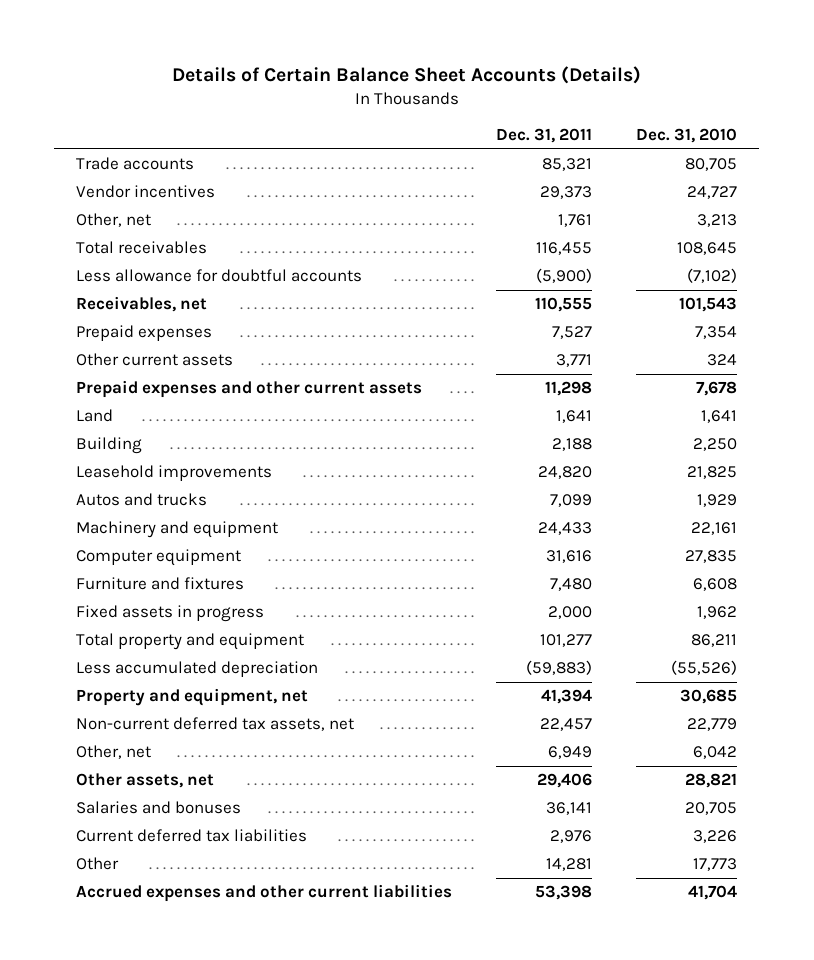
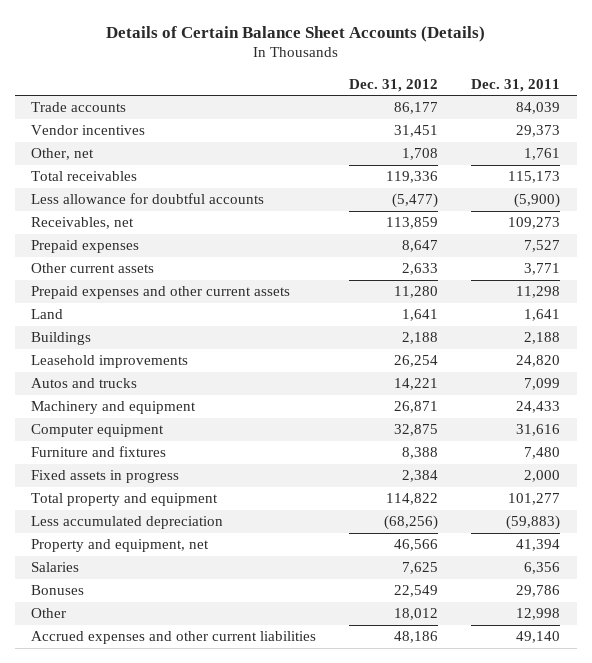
[636,128,738,144] Dec. 31, 2010 -> none
none -> [349,78,439,92] Dec. 31, 2012
[542,158,593,172] 85,321 -> [516,102,561,115] 84,039
[536,242,593,256] 116,455 -> [508,171,561,184] 115,173
[535,297,593,313] 110,555 -> [508,217,561,230] 109,273
[76,437,143,455] Building -> [31,332,92,346] Buildings
[76,717,355,732] Non-current deferred tax assets, net -> none
[76,745,152,760] Other, net -> none
[76,773,215,789] Other assets, net -> none
[76,801,242,815] Salaries and bonuses -> none
[76,829,308,843] Current deferred tax liabilities -> none
none -> [31,562,80,573] Salaries
none -> [31,585,85,596] Bonuses
[546,858,593,872] 14,281 -> [516,608,561,621] 12,998
[535,885,593,901] 53,398 -> [516,631,561,644] 49,140

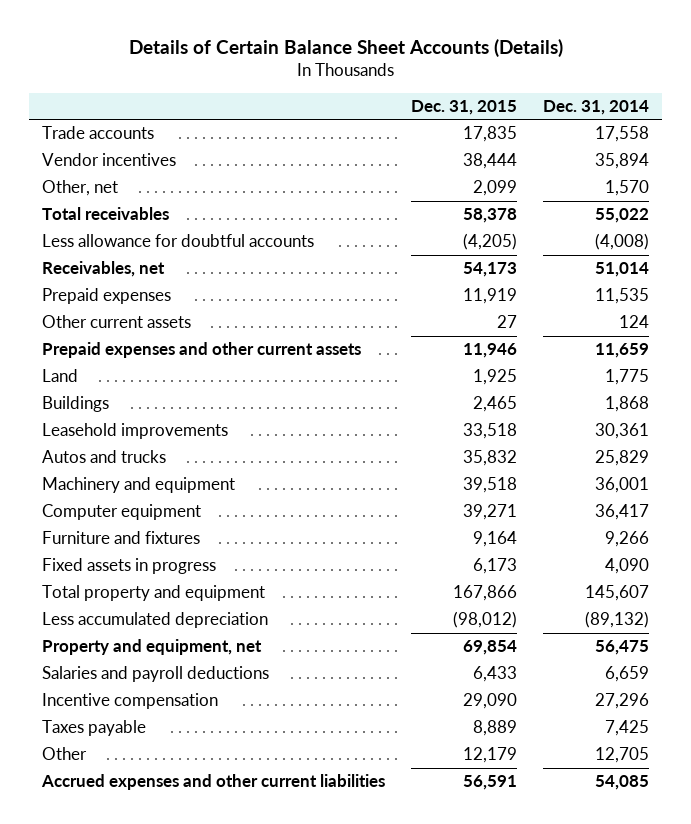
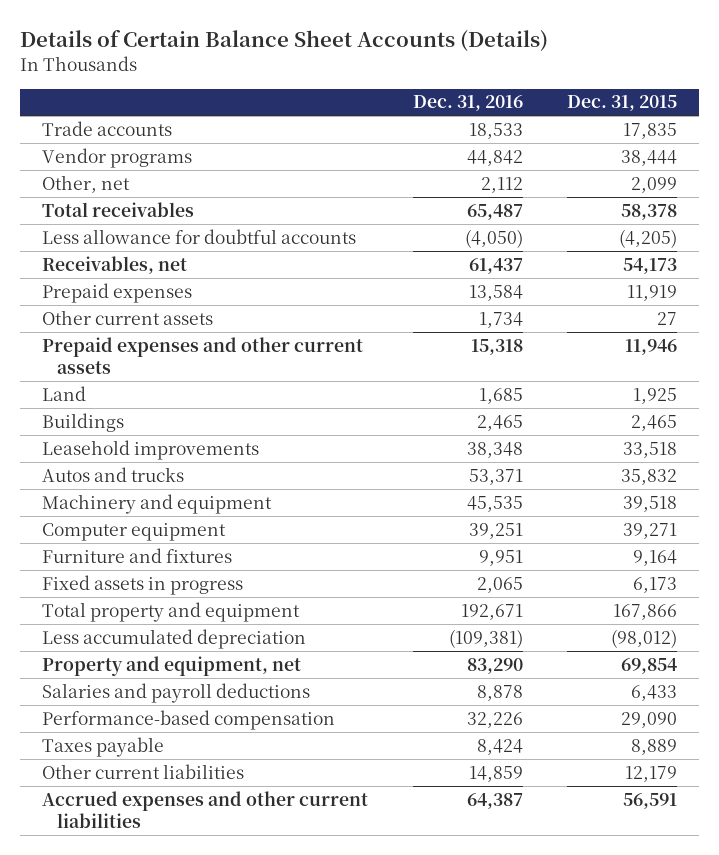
[543,99,650,115] Dec. 31, 2014 -> none
none -> [412,95,523,112] Dec. 31, 2016
[41,153,176,167] Vendor incentives -> [42,147,193,168] Vendor programs
[41,693,218,710] Incentive compensation -> [42,709,336,730] Performance-based compensation
[41,747,87,761] Other -> [42,763,245,779] Other current liabilities

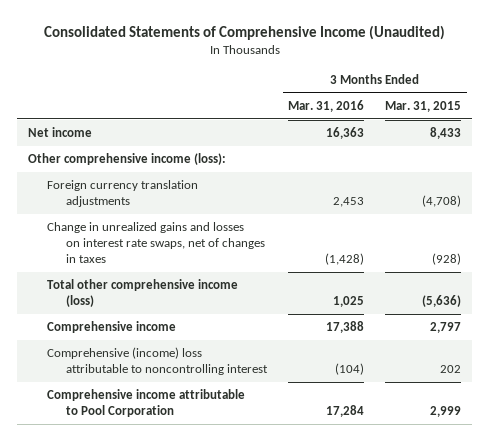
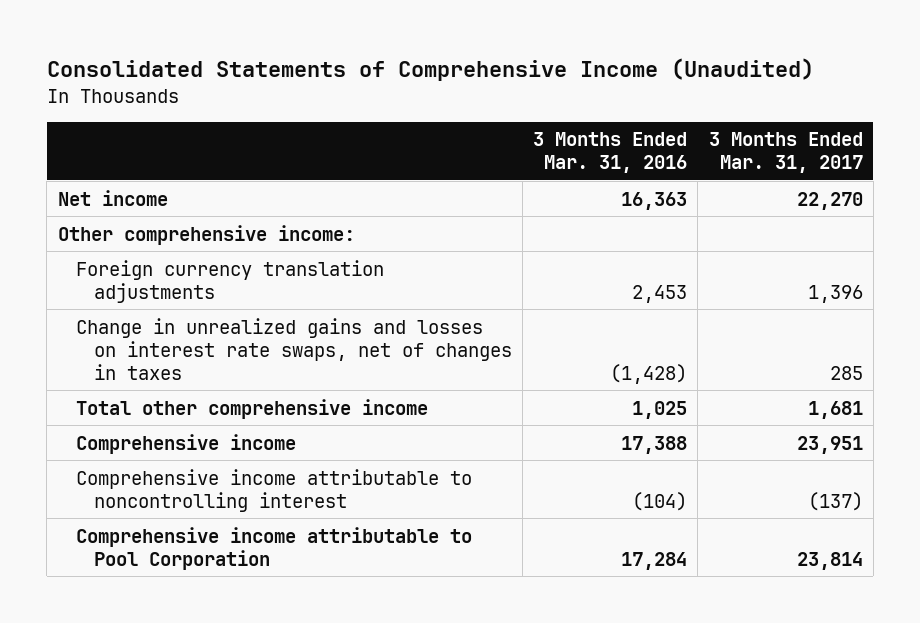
[385,100,462,112] Mar. 31, 2015 -> none
none -> [708,132,863,174] 3 Months Ended Mar. 31, 2017
[27,153,226,166] Other comprehensive income (loss): -> [57,224,355,245] Other comprehensive income:
[46,279,238,308] Total other comprehensive income (loss) -> [75,398,428,419] Total other comprehensive income
[46,347,268,376] Comprehensive (income) loss attributable to noncontrolling interest -> [75,468,472,512] Comprehensive income attributable to noncontrolling interest

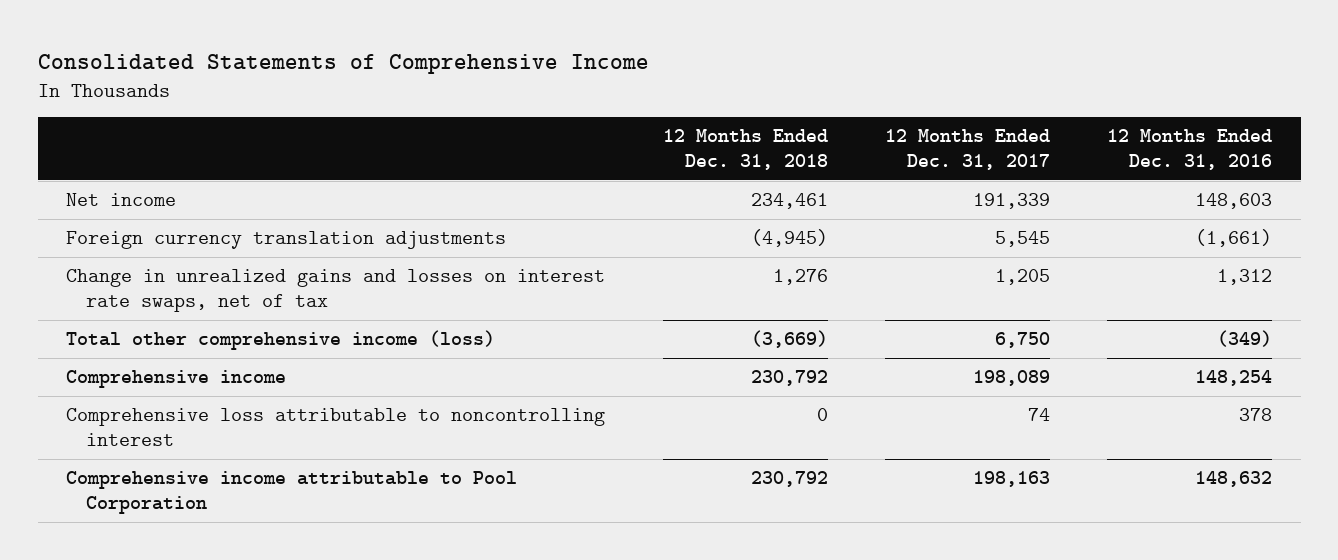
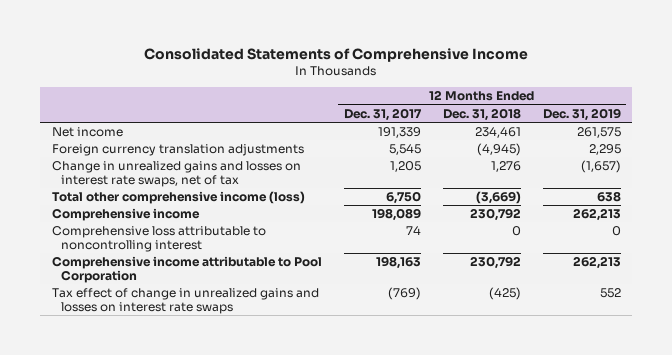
[1107,129,1273,170] 12 Months Ended Dec. 31, 2016 -> none
none -> [542,107,621,121] Dec. 31, 2019
none -> [51,288,319,315] Tax effect of change in unrealized gains and losses on interest rate swaps

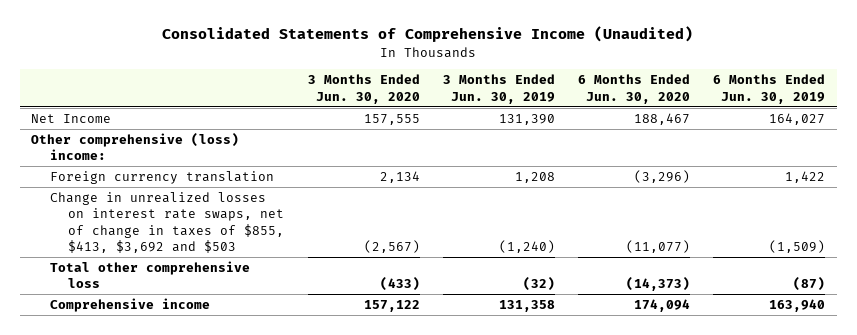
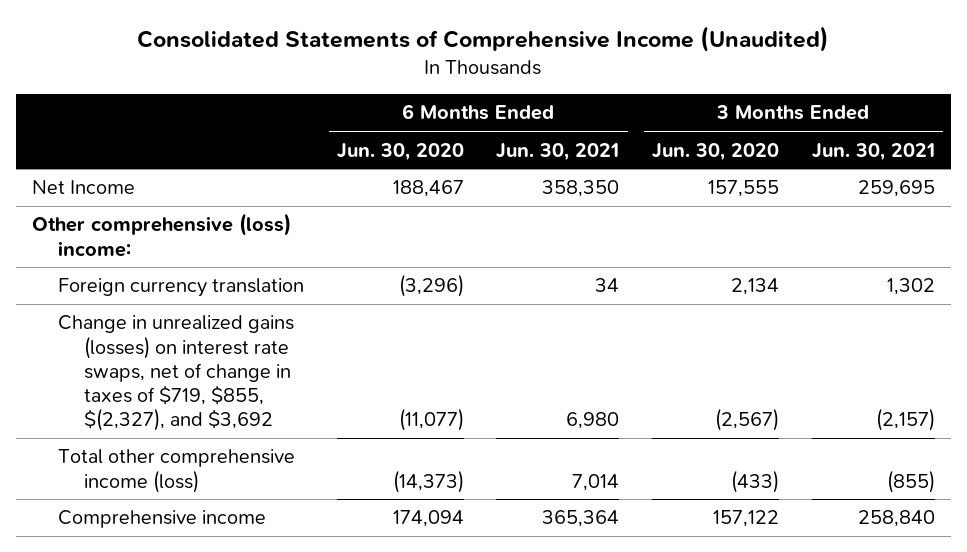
[442,74,555,104] 3 Months Ended Jun. 30, 2019 -> none
[713,74,826,104] 6 Months Ended Jun. 30, 2019 -> none
none -> [496,142,620,161] Jun. 30, 2021
none -> [811,142,935,161] Jun. 30, 2021
[49,191,285,254] Change in unrealized losses on interest rate swaps, net of change in taxes of $855, $413, $3,692 and $503 -> [58,315,295,432] Change in unrealized gains (losses) on interest rate swaps, net of change in taxes of $719, $855, $(2,327), and $3,692
[49,260,250,289] Total other comprehensive loss -> [58,449,296,493] Total other comprehensive income (loss)

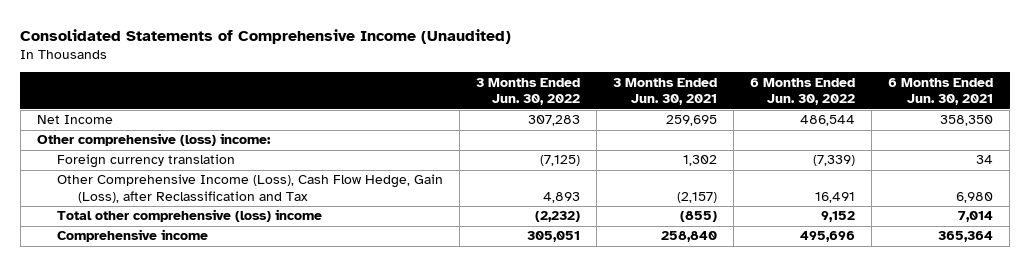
[336,142,464,161] Jun. 30, 2020 -> none
[651,142,779,161] Jun. 30, 2020 -> none
none -> [476,77,581,106] 3 Months Ended Jun. 30, 2022
none -> [750,77,856,106] 6 Months Ended Jun. 30, 2022
[58,315,295,432] Change in unrealized gains (losses) on interest rate swaps, net of change in taxes of $719, $855, $(2,327), and $3,692 -> [57,174,444,203] Other Comprehensive Income (Loss), Cash Flow Hedge, Gain (Loss), after Reclassification and Tax
[58,449,296,493] Total other comprehensive income (loss) -> [57,209,323,223] Total other comprehensive (loss) income

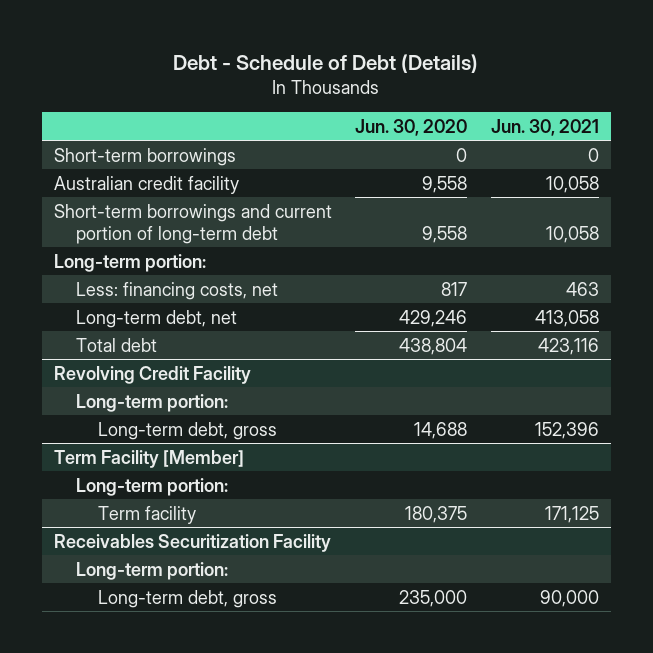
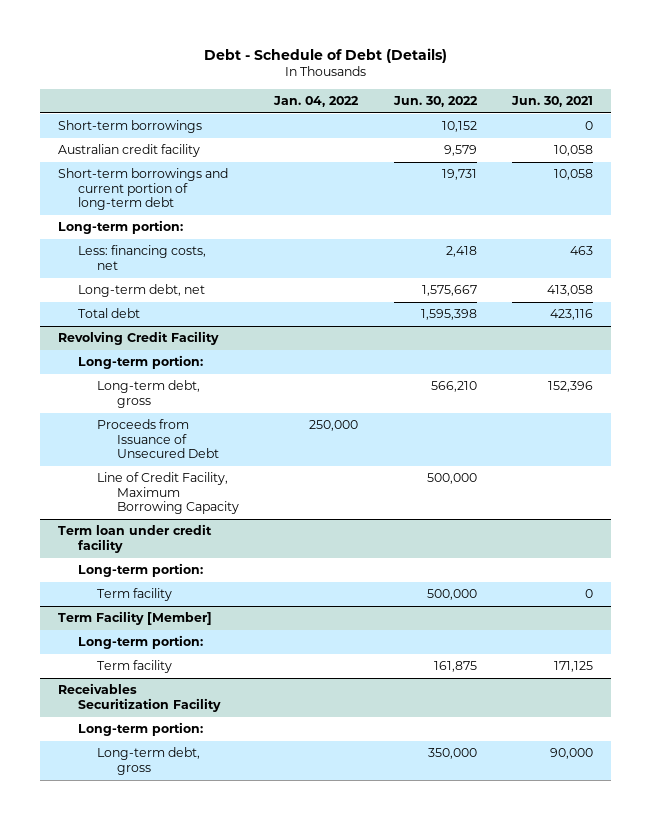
[355,118,468,136] Jun. 30, 2020 -> none
none -> [273,96,360,108] Jan. 04, 2022
none -> [392,96,478,108] Jun. 30, 2022
none -> [97,419,219,459] Proceeds from Issuance of Unsecured Debt
none -> [97,472,239,515] Line of Credit Facility, Maximum Borrowing Capacity
none -> [58,524,213,553] Term loan under credit facility
none -> [77,563,203,578] Long-term portion:
none -> [97,588,173,602] Term facility

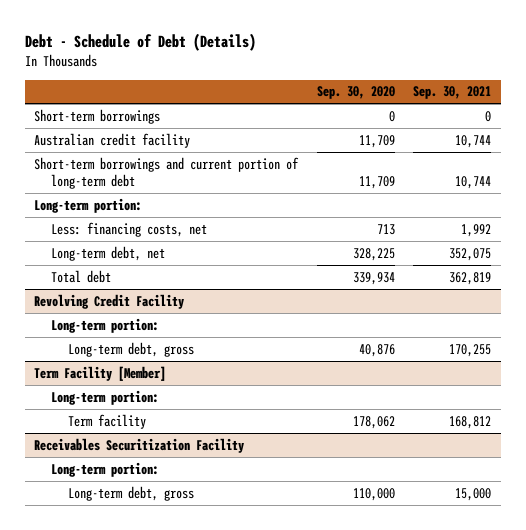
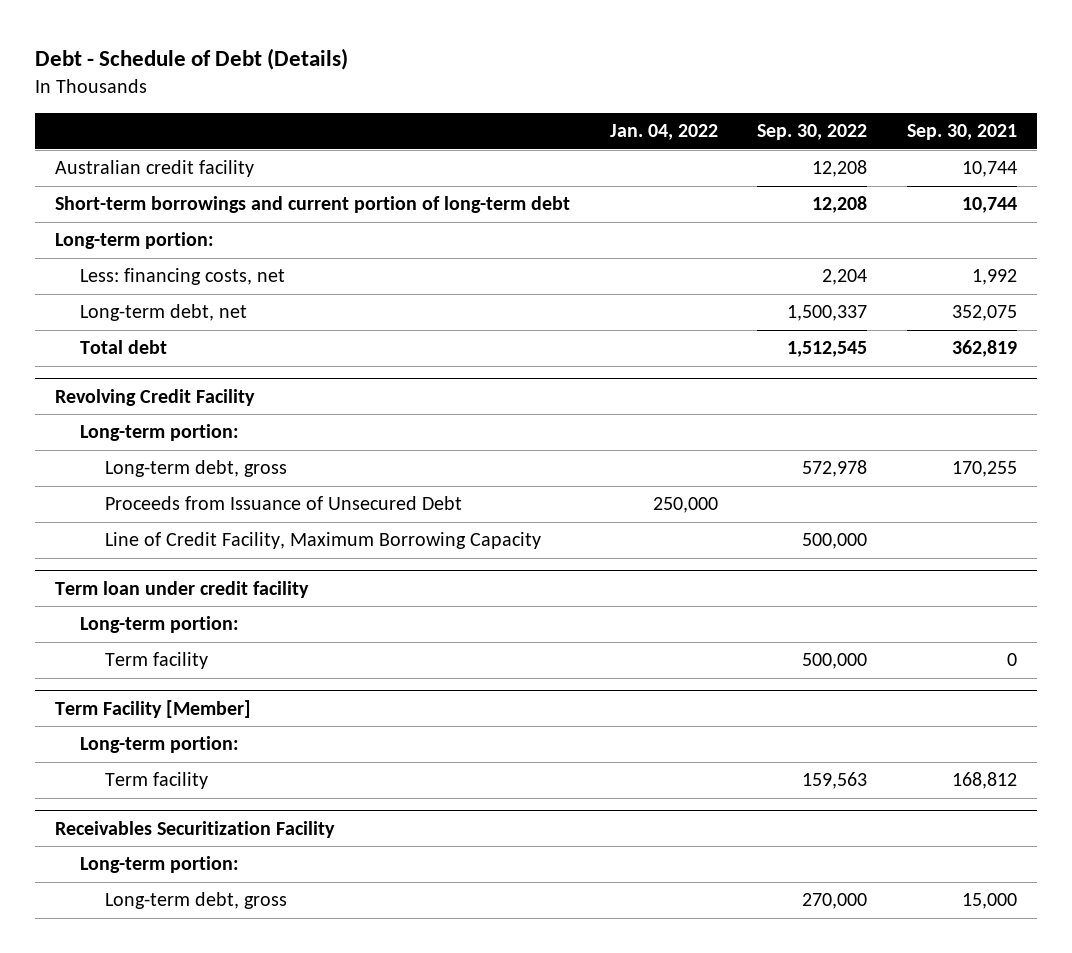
[316,86,395,100] Sep. 30, 2020 -> none
none -> [609,124,718,141] Jan. 04, 2022
none -> [757,124,868,141] Sep. 30, 2022
[34,108,161,124] Short-term borrowings -> none
none -> [104,496,462,511] Proceeds from Issuance of Unsecured Debt
none -> [104,532,541,550] Line of Credit Facility, Maximum Borrowing Capacity
none -> [54,580,309,598] Term loan under credit facility
none -> [79,616,239,634] Long-term portion:
none -> [104,652,208,670] Term facility

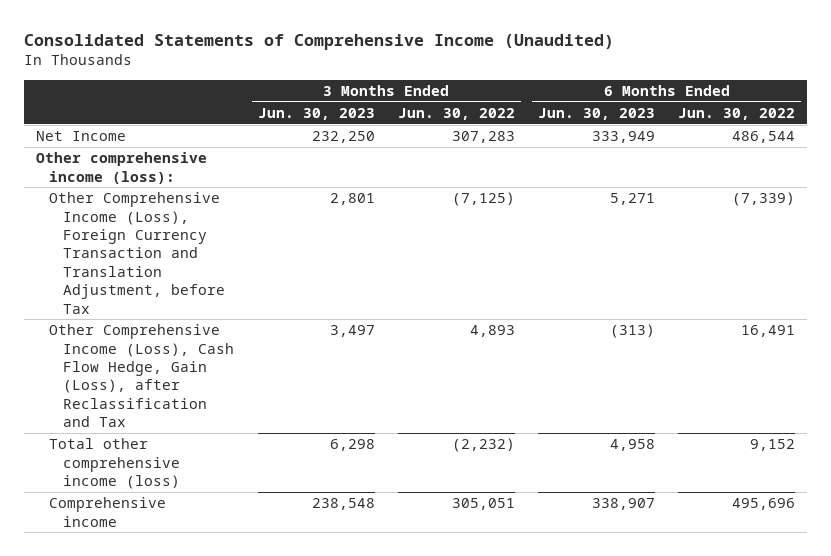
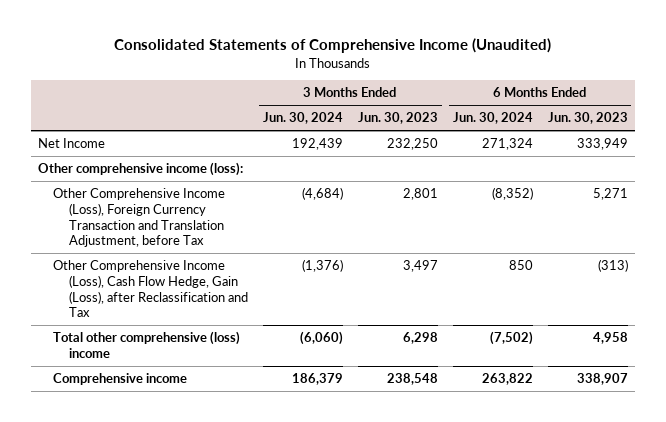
[397,107,515,120] Jun. 30, 2022 -> none
[678,107,796,120] Jun. 30, 2022 -> none
none -> [262,112,343,125] Jun. 30, 2024
none -> [452,112,533,125] Jun. 30, 2024
[49,438,181,489] Total other comprehensive income (loss) -> [53,331,241,358] Total other comprehensive (loss) income

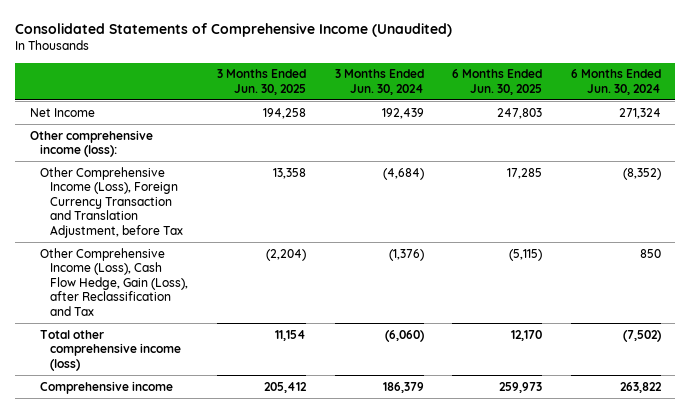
[357,112,438,125] Jun. 30, 2023 -> none
[547,112,628,125] Jun. 30, 2023 -> none
none -> [216,69,306,95] 3 Months Ended Jun. 30, 2025
none -> [452,69,543,95] 6 Months Ended Jun. 30, 2025
[53,331,241,358] Total other comprehensive (loss) income -> [39,329,182,371] Total other comprehensive income (loss)

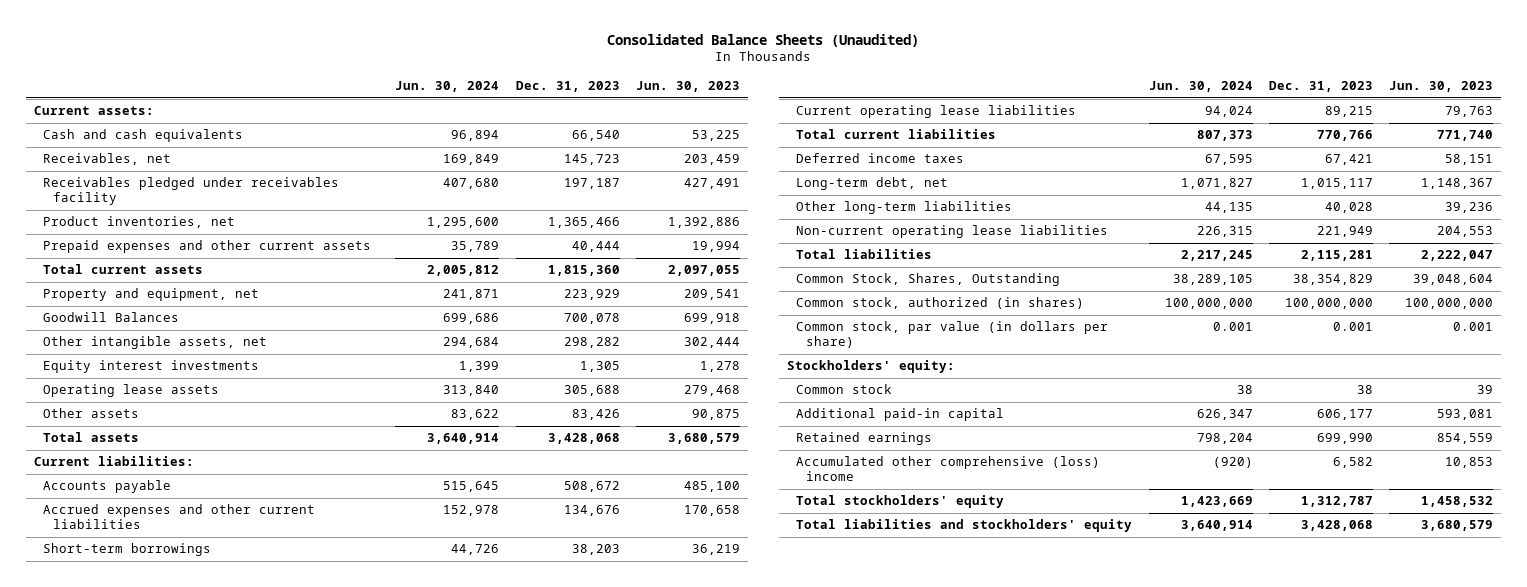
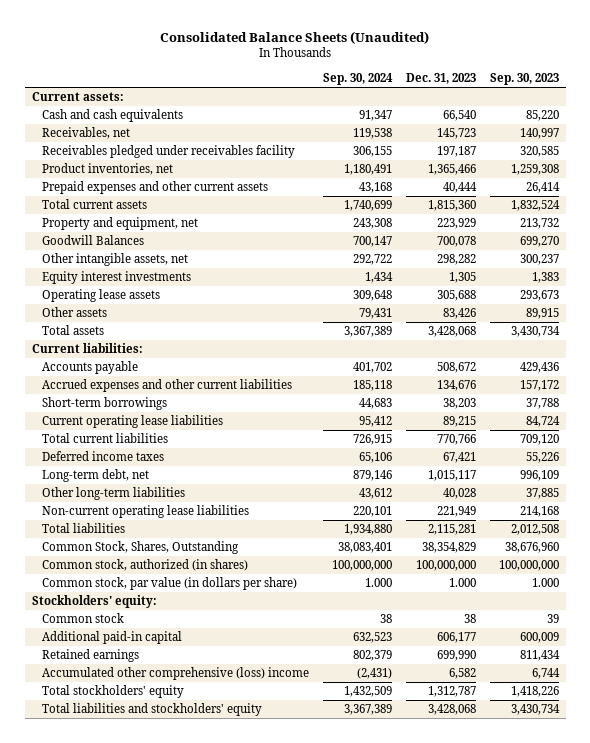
[395,80,500,92] Jun. 30, 2024 -> none
[635,80,740,92] Jun. 30, 2023 -> none
none -> [322,73,393,86] Sep. 30, 2024
none -> [489,73,559,86] Sep. 30, 2023
[1332,322,1373,332] 0.001 -> [448,578,476,588] 1.000

